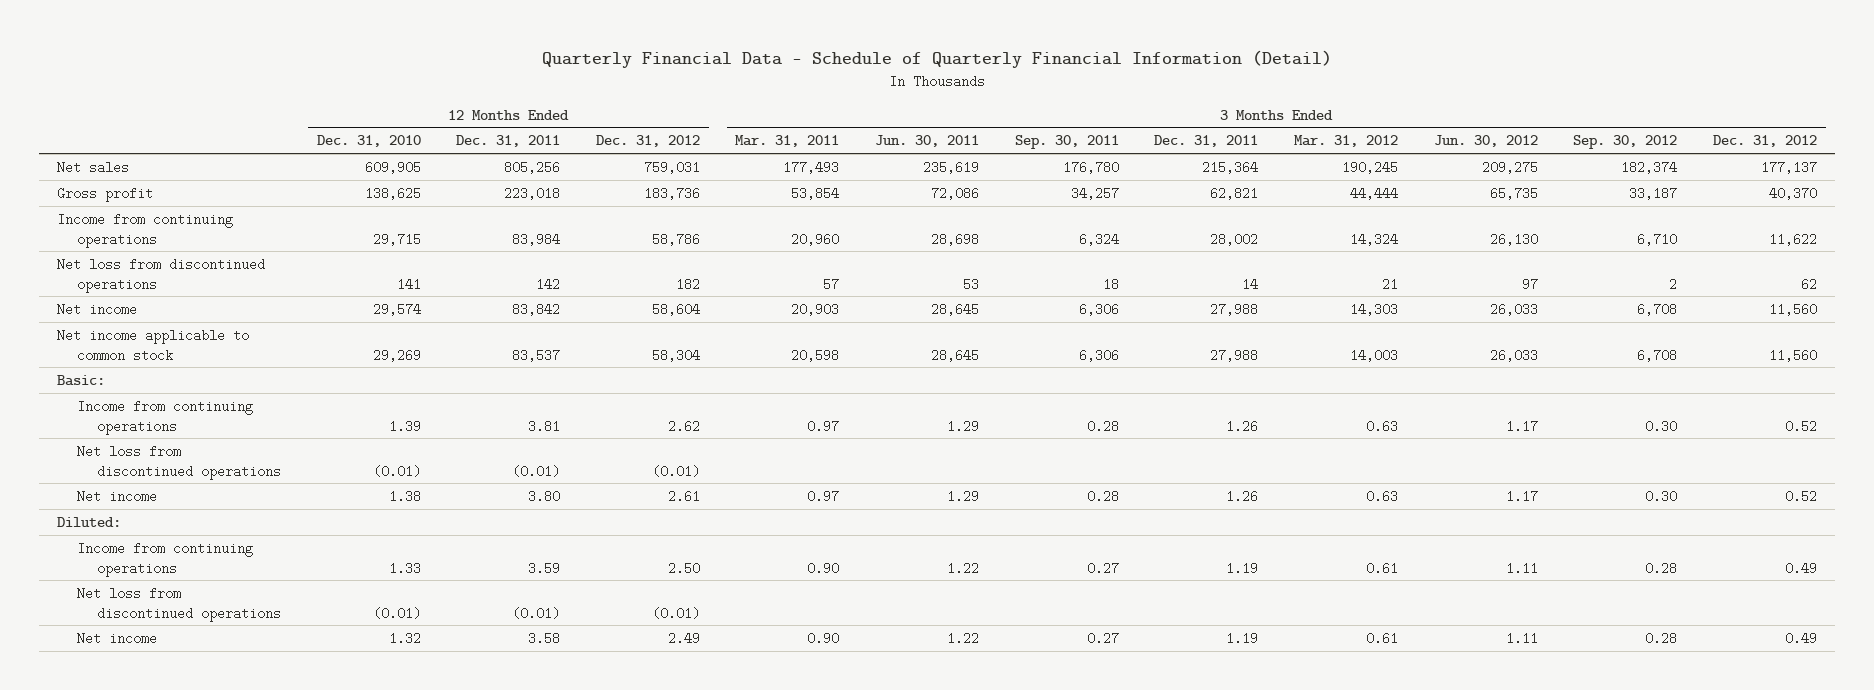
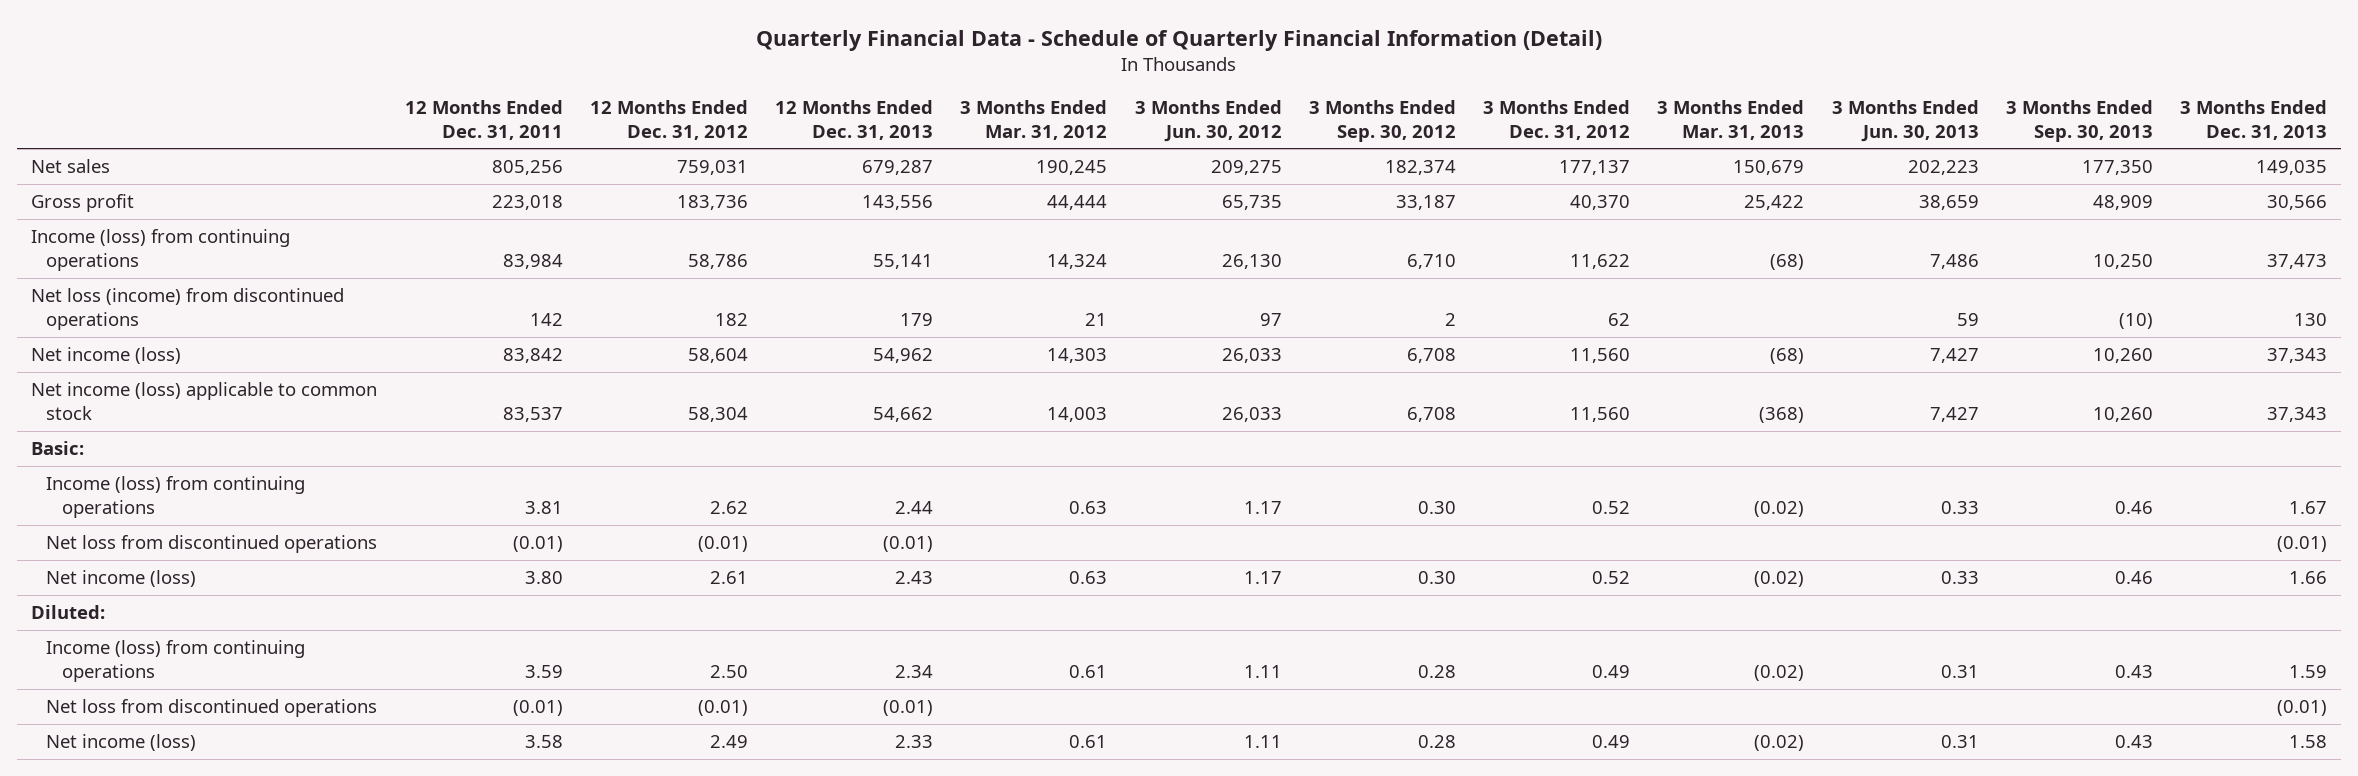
[316,135,421,148] Dec. 31, 2010 -> none
[735,135,840,148] Mar. 31, 2011 -> none
[875,135,980,148] Jun. 30, 2011 -> none
[1014,135,1119,150] Sep. 30, 2011 -> none
[1154,135,1259,148] Dec. 31, 2011 -> none
none -> [775,99,934,140] 12 Months Ended Dec. 31, 2013
none -> [1657,99,1805,140] 3 Months Ended Mar. 31, 2013
none -> [1831,99,1979,142] 3 Months Ended Jun. 30, 2013
none -> [2005,99,2153,142] 3 Months Ended Sep. 30, 2013
none -> [2180,99,2328,140] 3 Months Ended Dec. 31, 2013
[57,212,234,248] Income from continuing operations -> [31,228,291,271] Income (loss) from continuing operations
[57,257,266,293] Net loss from discontinued operations -> [31,287,345,330] Net loss (income) from discontinued operations
[57,302,138,316] Net income -> [31,346,182,364] Net income (loss)
[57,328,250,362] Net income applicable to common stock -> [31,381,378,420] Net income (loss) applicable to common stock
[77,399,254,435] Income from continuing operations -> [46,475,306,518] Income (loss) from continuing operations
[77,489,158,503] Net income -> [46,569,197,587] Net income (loss)
[77,541,254,577] Income from continuing operations -> [46,639,306,682] Income (loss) from continuing operations
[77,631,158,645] Net income -> [46,733,197,751] Net income (loss)

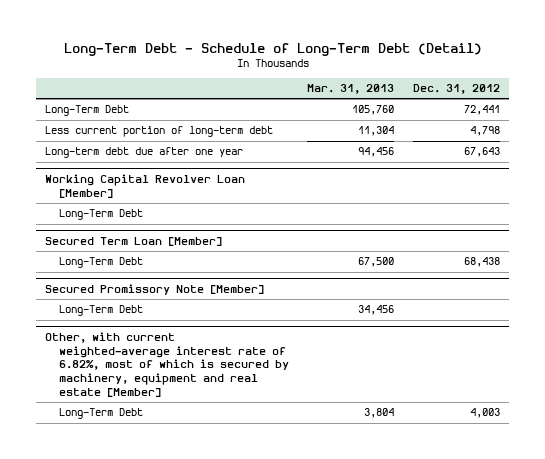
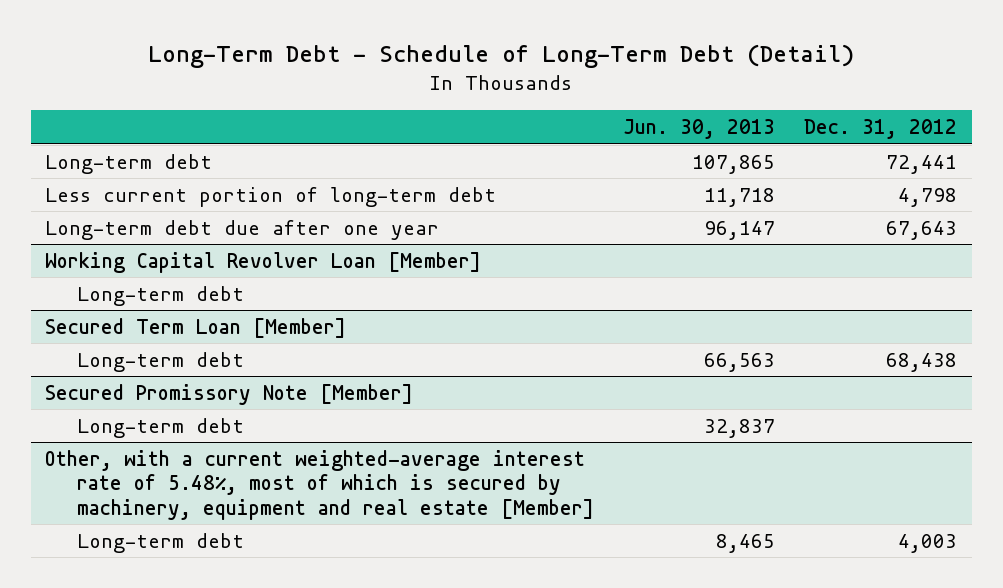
[307,84,395,95] Mar. 31, 2013 -> none
none -> [623,119,776,140] Jun. 30, 2013
[45,105,130,117] Long-Term Debt -> [45,153,213,174] Long-term debt
[58,209,143,221] Long-Term Debt -> [76,285,244,306] Long-term debt
[58,257,143,269] Long-Term Debt -> [76,351,244,372] Long-term debt
[58,305,143,317] Long-Term Debt -> [76,417,244,438] Long-term debt
[45,332,289,397] Other, with current weighted-average interest rate of 6.82%, most of which is secured by machinery, equipment and real estate [Member] -> [45,449,594,520] Other, with a current weighted-average interest rate of 5.48%, most of which is secured by machinery, equipment and real estate [Member]
[58,408,143,420] Long-Term Debt -> [76,532,244,553] Long-term debt

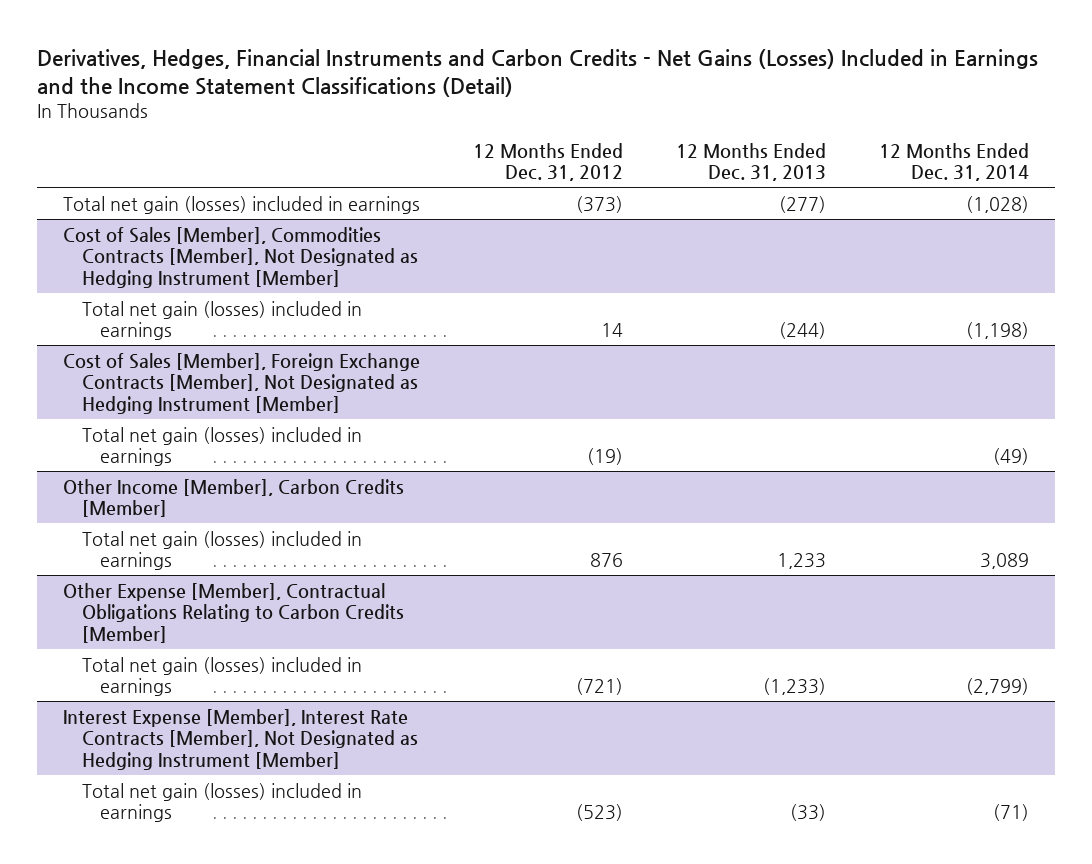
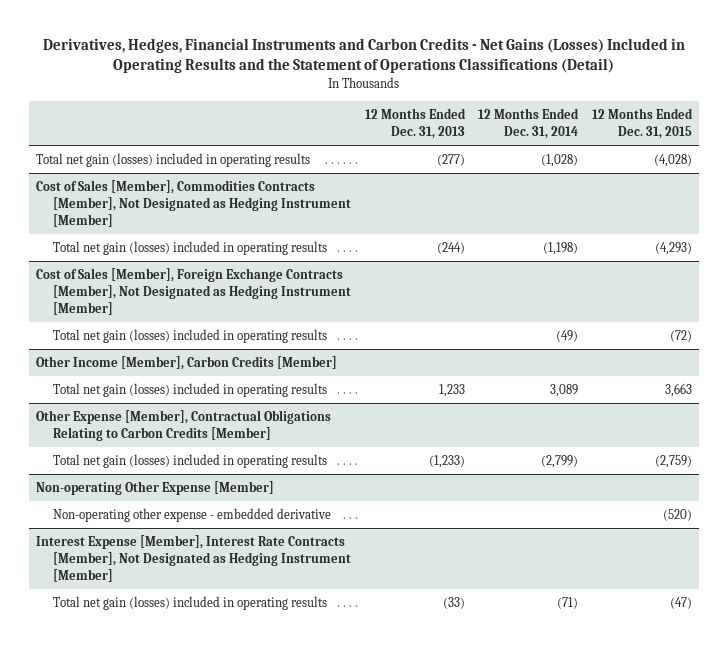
[37,48,1039,97] Derivatives, Hedges, Financial Instruments and Carbon Credits - Net Gains (Losses) Included in Earnings and the Income Statement Classifications (Detail) -> [42,37,685,73] Derivatives, Hedges, Financial Instruments and Carbon Credits - Net Gains (Losses) Included in Operating Results and the Statement of Operations Classifications (Detail)
[473,142,624,182] 12 Months Ended Dec. 31, 2012 -> none
none -> [591,107,693,139] 12 Months Ended Dec. 31, 2015
[63,195,421,214] Total net gain (losses) included in earnings -> [35,153,310,168] Total net gain (losses) included in operating results
[81,300,362,341] Total net gain (losses) included in earnings -> [53,241,328,256] Total net gain (losses) included in operating results
[81,426,362,467] Total net gain (losses) included in earnings -> [53,329,328,344] Total net gain (losses) included in operating results
[81,530,362,571] Total net gain (losses) included in earnings -> [53,383,328,398] Total net gain (losses) included in operating results
[81,656,362,697] Total net gain (losses) included in earnings -> [53,454,328,469] Total net gain (losses) included in operating results
none -> [35,481,274,496] Non-operating Other Expense [Member]
none -> [53,508,332,523] Non-operating other expense - embedded derivative
[81,782,362,823] Total net gain (losses) included in earnings -> [53,596,328,611] Total net gain (losses) included in operating results

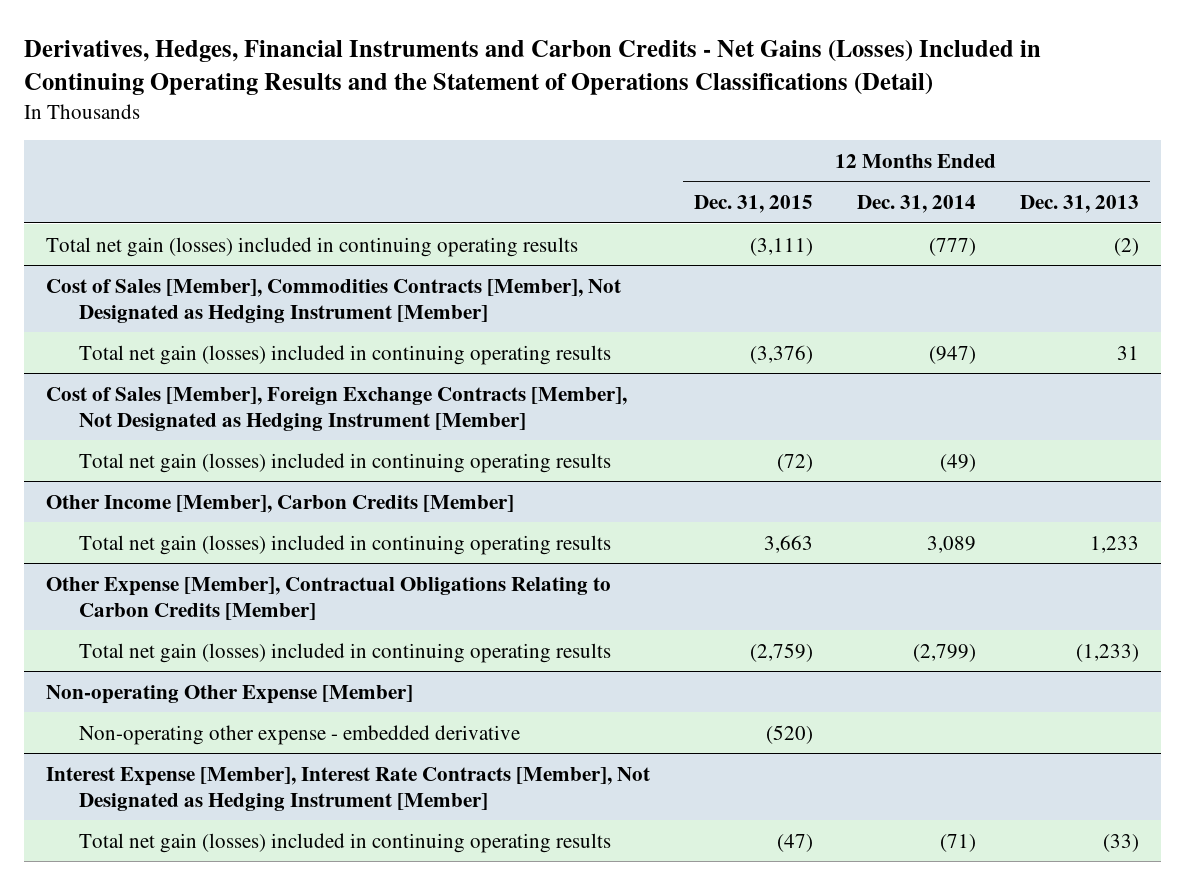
[42,37,685,73] Derivatives, Hedges, Financial Instruments and Carbon Credits - Net Gains (Losses) Included in Operating Results and the Statement of Operations Classifications (Detail) -> [23,39,1041,95] Derivatives, Hedges, Financial Instruments and Carbon Credits - Net Gains (Losses) Included in Continuing Operating Results and the Statement of Operations Classifications (Detail)
[35,153,310,168] Total net gain (losses) included in operating results -> [45,236,578,257] Total net gain (losses) included in continuing operating results
[436,154,465,167] (277) -> [1113,237,1139,256] (2)
[541,154,579,168] (1,028) -> [928,237,976,256] (777)
[653,154,692,168] (4,028) -> [749,237,813,256] (3,111)
[53,241,328,256] Total net gain (losses) included in operating results -> [79,344,612,365] Total net gain (losses) included in continuing operating results
[436,242,465,255] (244) -> [1116,345,1139,360] 31
[543,242,579,256] (1,198) -> [928,345,976,364] (947)
[654,242,692,256] (4,293) -> [749,344,813,364] (3,376)
[53,329,328,344] Total net gain (losses) included in operating results -> [79,452,612,473] Total net gain (losses) included in continuing operating results
[53,383,328,398] Total net gain (losses) included in operating results -> [79,534,612,555] Total net gain (losses) included in continuing operating results
[53,454,328,469] Total net gain (losses) included in operating results -> [79,642,612,663] Total net gain (losses) included in continuing operating results
[53,596,328,611] Total net gain (losses) included in operating results -> [79,832,612,853] Total net gain (losses) included in continuing operating results

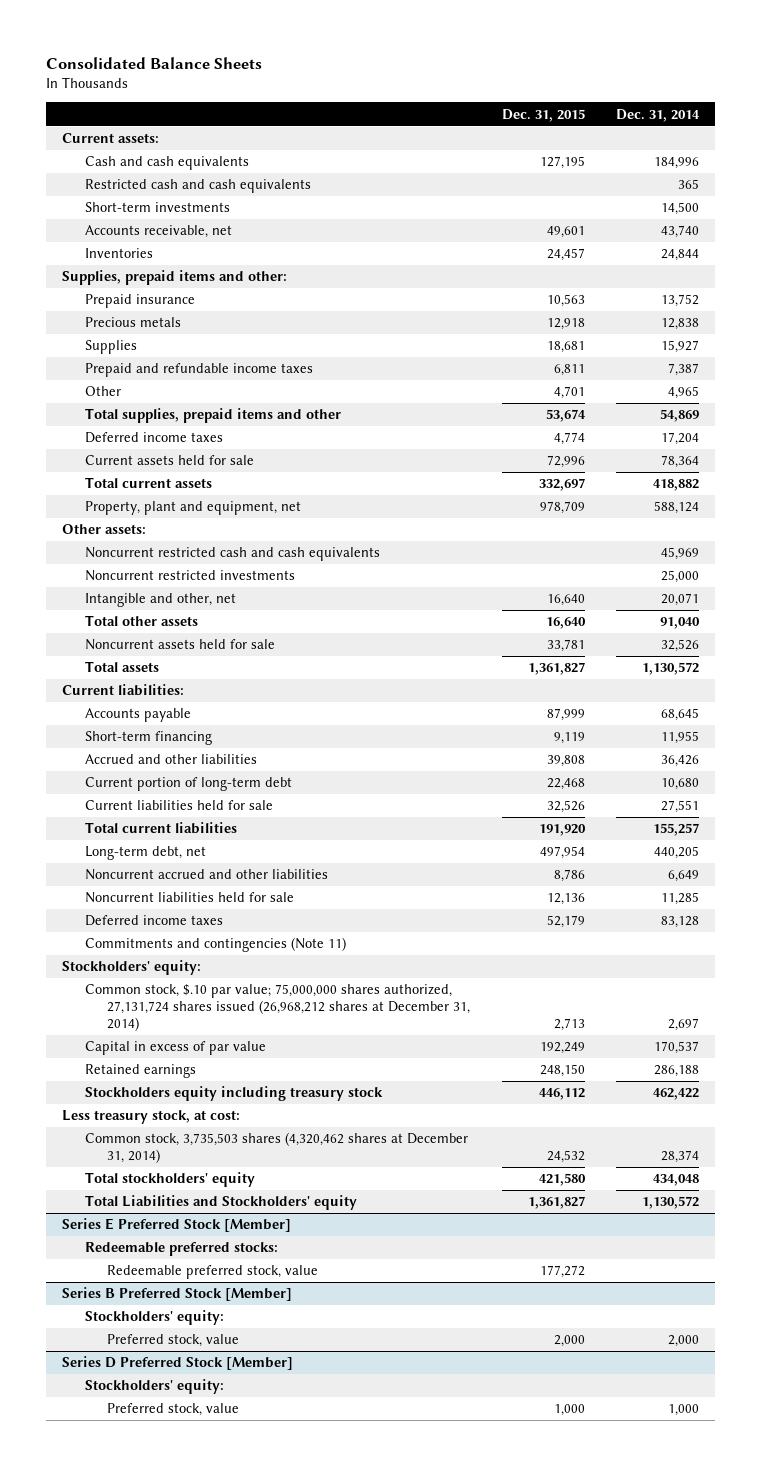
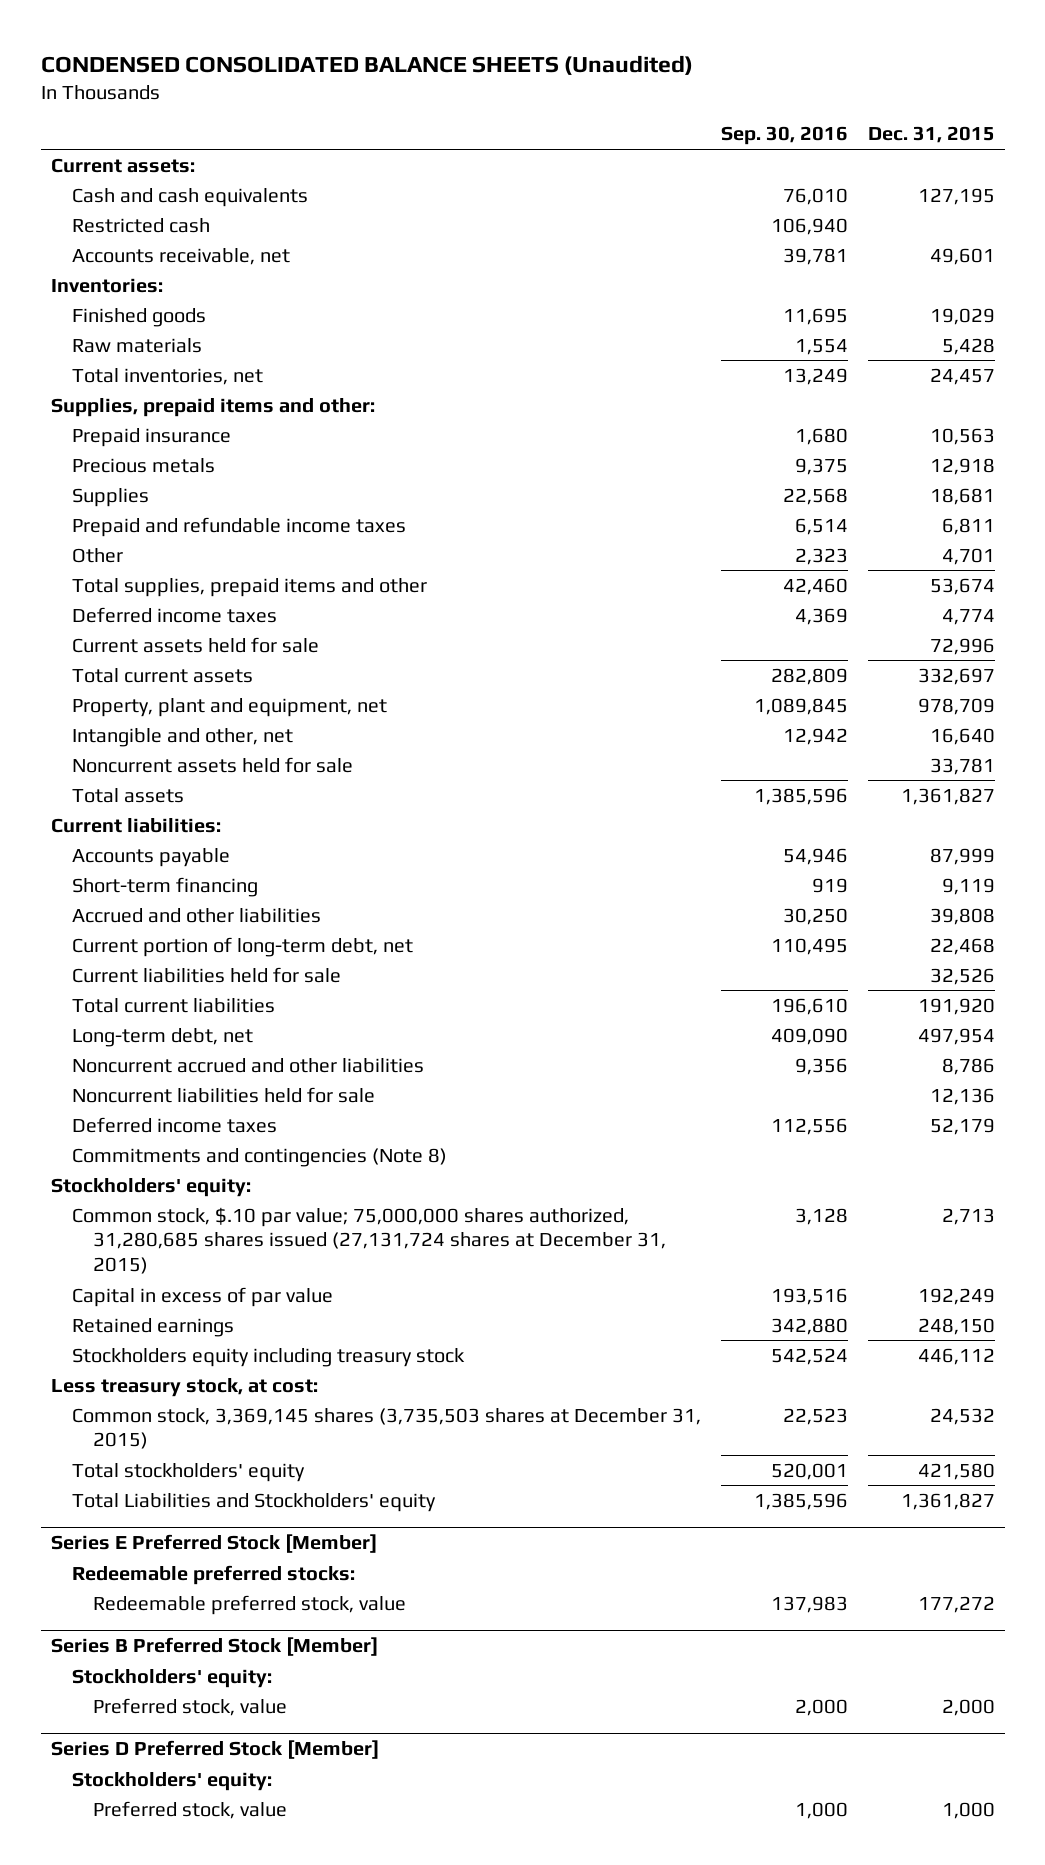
[46,56,263,69] Consolidated Balance Sheets -> [40,54,693,75] CONDENSED CONSOLIDATED BALANCE SHEETS (Unaudited)
[616,108,701,122] Dec. 31, 2014 -> none
none -> [720,126,848,146] Sep. 30, 2016
[84,202,230,213] Short-term investments -> none
[84,179,311,194] Restricted cash and cash equivalents -> [71,217,210,233] Restricted cash
none -> [50,277,163,293] Inventories:
none -> [71,307,206,327] Finished goods
none -> [71,337,202,353] Raw materials
[84,248,153,259] Inventories -> [71,367,263,385] Total inventories, net
[62,524,147,535] Other assets: -> none
[84,547,380,562] Noncurrent restricted cash and cash equivalents -> none
[84,570,295,582] Noncurrent restricted investments -> none
[84,615,198,627] Total other assets -> none
[84,777,292,792] Current portion of long-term debt -> [71,936,413,957] Current portion of long-term debt, net
[84,937,346,953] Commitments and contingencies (Note 11) -> [71,1147,447,1167] Commitments and contingencies (Note 8)
[84,984,471,1032] Common stock, $.10 par value; 75,000,000 shares authorized, 27,131,724 shares issued (26,968,212 shares at December 31, 2014) -> [71,1206,666,1274] Common stock, $.10 par value; 75,000,000 shares authorized, 31,280,685 shares issued (27,131,724 shares at December 31, 2015)
[84,1132,468,1164] Common stock, 3,735,503 shares (4,320,462 shares at December 31, 2014) -> [71,1407,701,1450] Common stock, 3,369,145 shares (3,735,503 shares at December 31, 2015)

